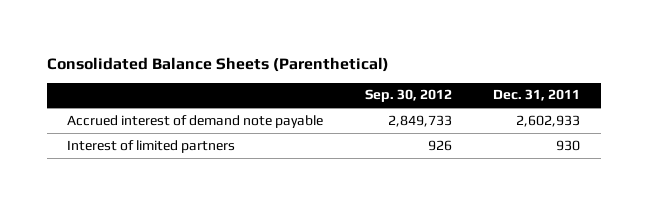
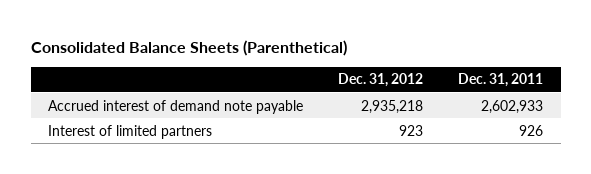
[364,89,452,103] Sep. 30, 2012 -> none
none -> [338,73,424,88] Dec. 31, 2012
[556,139,581,151] 930 -> [519,124,544,136] 926

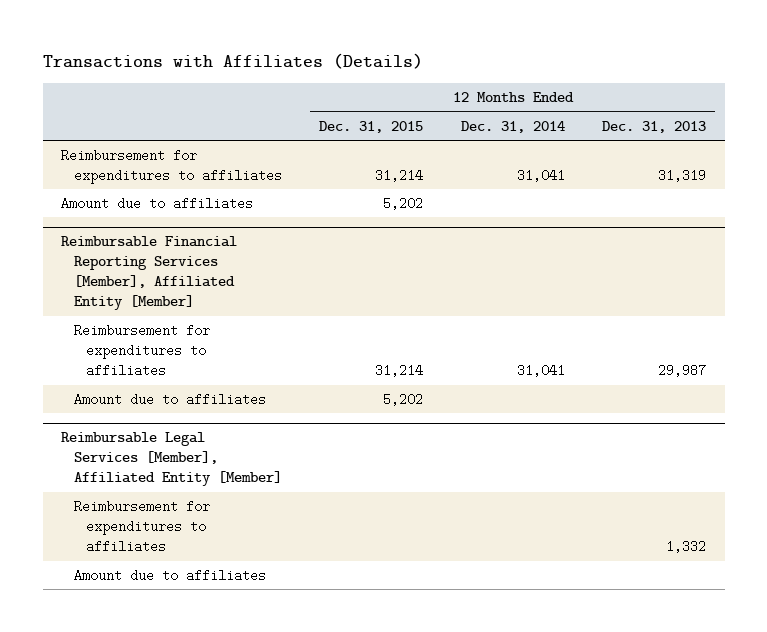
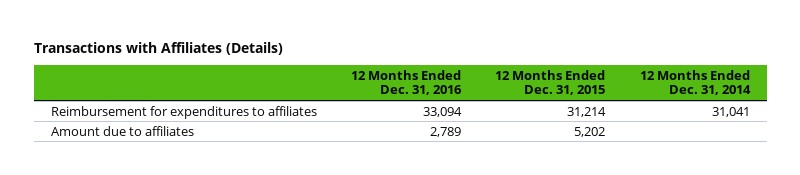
[601,120,706,133] Dec. 31, 2013 -> none
none -> [351,69,463,96] 12 Months Ended Dec. 31, 2016
[61,236,238,311] Reimbursable Financial Reporting Services [Member], Affiliated Entity [Member] -> none
[73,324,210,378] Reimbursement for expenditures to affiliates -> none
[73,393,266,407] Amount due to affiliates -> none
[61,432,282,487] Reimbursable Legal Services [Member], Affiliated Entity [Member] -> none
[73,500,210,554] Reimbursement for expenditures to affiliates -> none
[73,569,266,583] Amount due to affiliates -> none

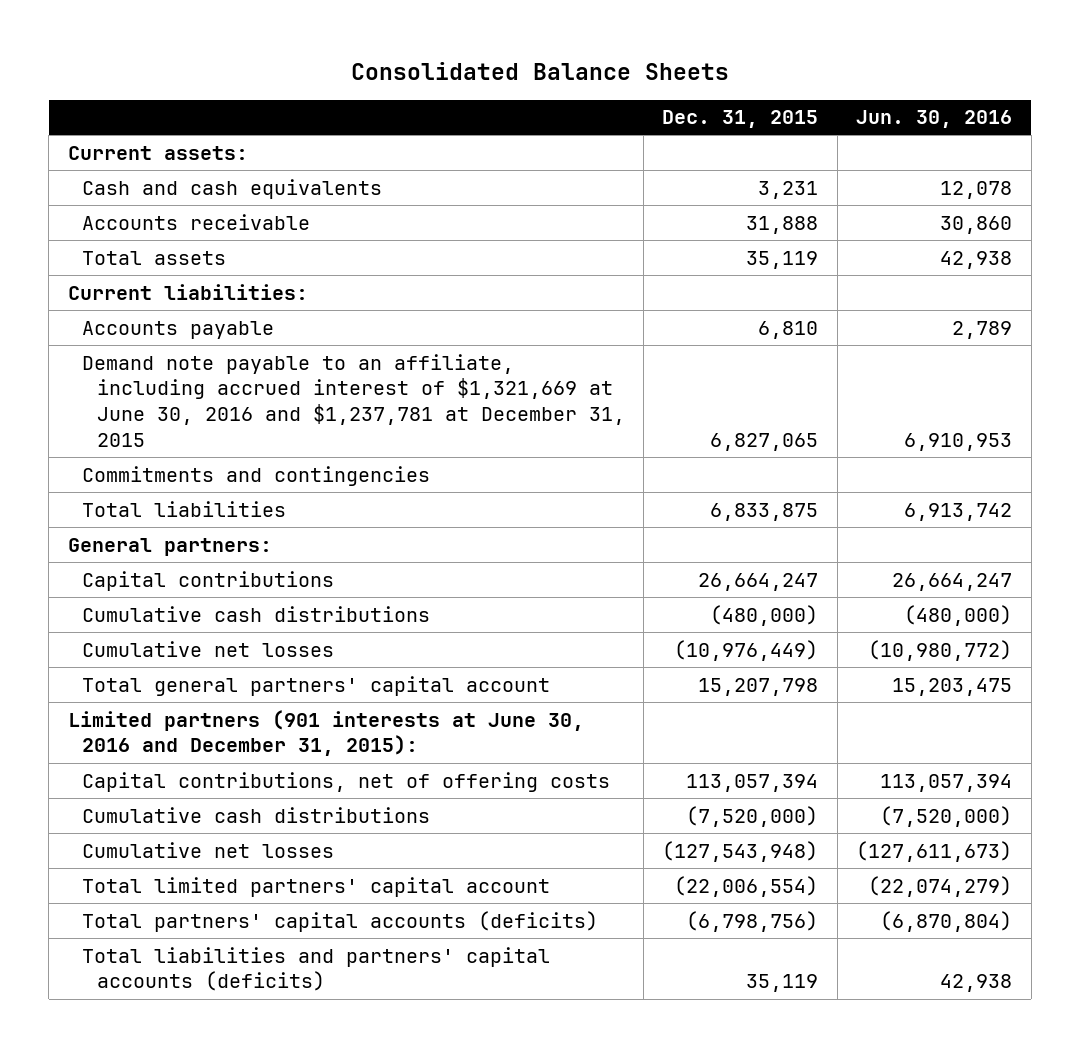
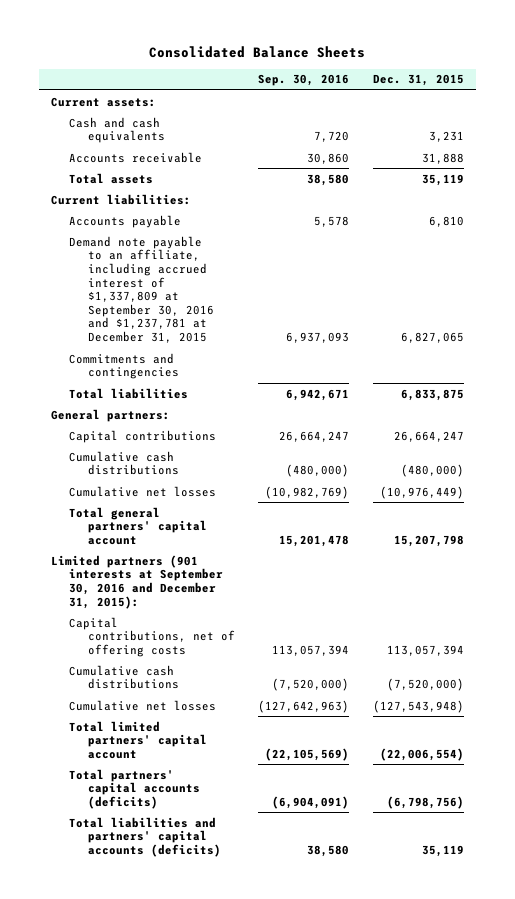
[856,110,1013,129] Jun. 30, 2016 -> none
none -> [258,74,350,87] Sep. 30, 2016
[82,353,625,447] Demand note payable to an affiliate, including accrued interest of $1,321,669 at June 30, 2016 and $1,237,781 at December 31, 2015 -> [69,235,214,344] Demand note payable to an affiliate, including accrued interest of $1,337,809 at September 30, 2016 and $1,237,781 at December 31, 2015
[67,709,584,757] Limited partners (901 interests at June 30, 2016 and December 31, 2015): -> [50,554,224,609] Limited partners (901 interests at September 30, 2016 and December 31, 2015):

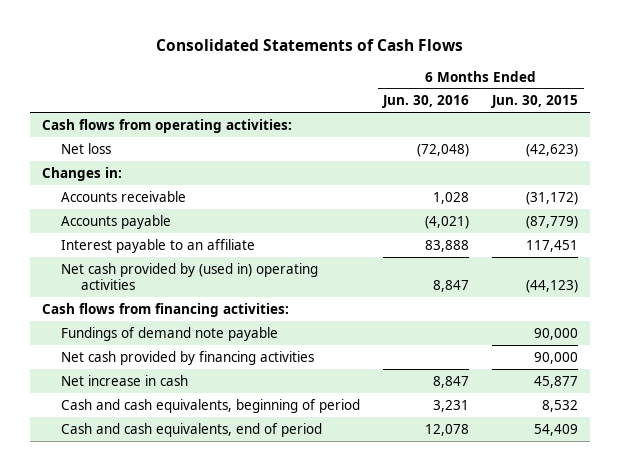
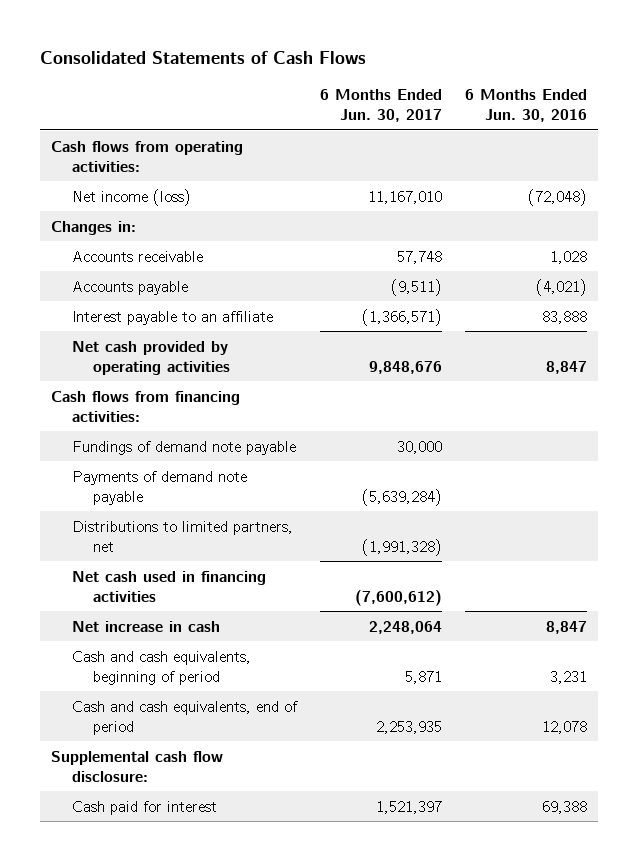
[491,95,579,109] Jun. 30, 2015 -> none
none -> [319,89,442,123] 6 Months Ended Jun. 30, 2017
[61,142,112,154] Net loss -> [71,188,191,206] Net income (loss)
[61,262,319,290] Net cash provided by (used in) operating activities -> [71,340,230,375] Net cash provided by operating activities
none -> [71,470,247,505] Payments of demand note payable
none -> [71,520,293,552] Distributions to limited partners, net
[61,350,315,365] Net cash provided by financing activities -> [71,570,266,602] Net cash used in financing activities
none -> [51,750,224,782] Supplemental cash flow disclosure:
none -> [71,800,217,815] Cash paid for interest

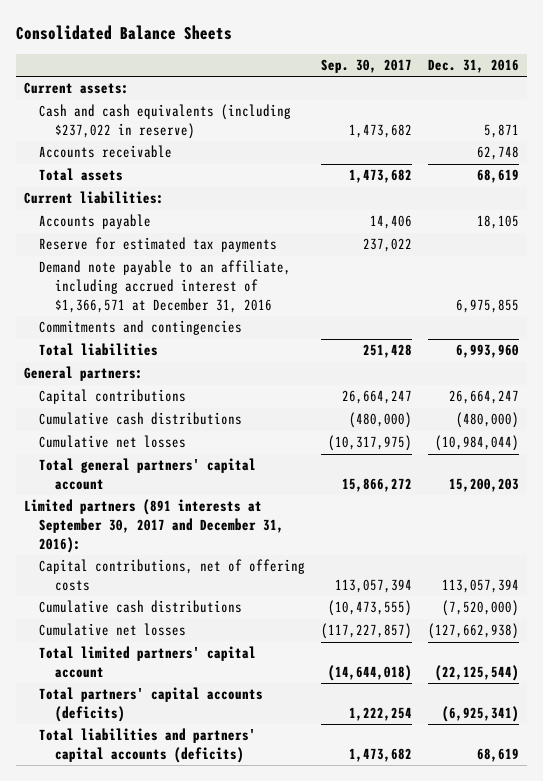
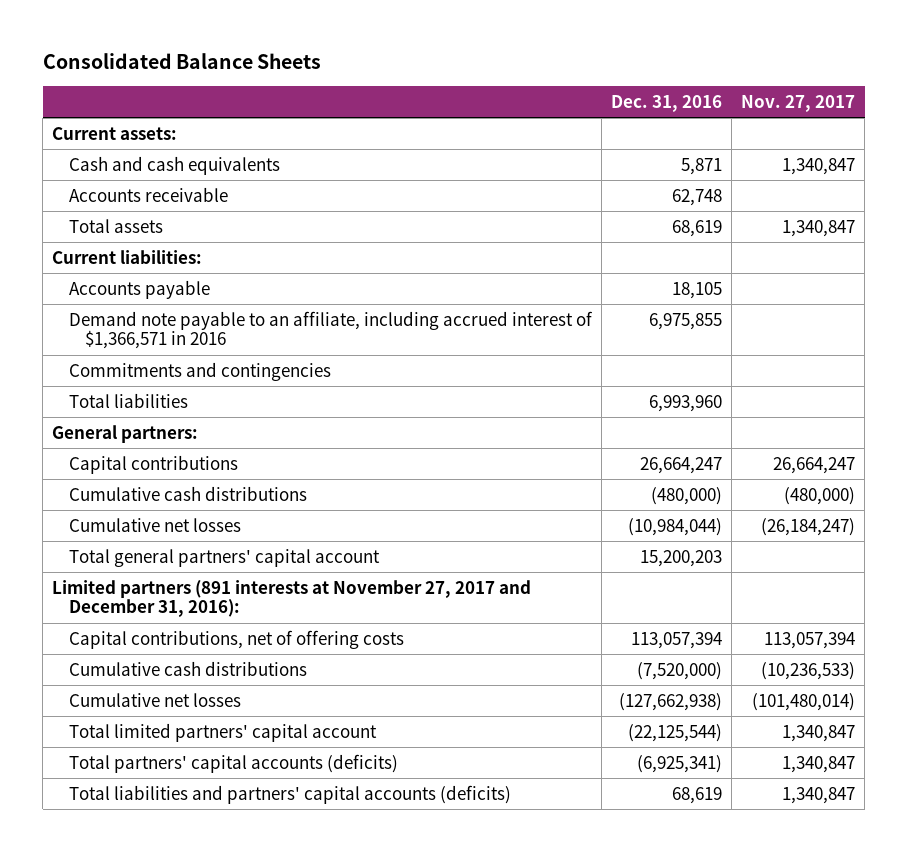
[321,59,413,74] Sep. 30, 2017 -> none
none -> [741,94,856,112] Nov. 27, 2017
[39,104,292,140] Cash and cash equivalents (including $237,022 in reserve) -> [68,155,280,175] Cash and cash equivalents
[39,237,278,253] Reserve for estimated tax payments -> none
[39,260,292,314] Demand note payable to an affiliate, including accrued interest of $1,366,571 at December 31, 2016 -> [68,310,593,350] Demand note payable to an affiliate, including accrued interest of $1,366,571 in 2016
[24,499,285,554] Limited partners (891 interests at September 30, 2017 and December 31, 2016): -> [52,579,532,618] Limited partners (891 interests at November 27, 2017 and December 31, 2016):

